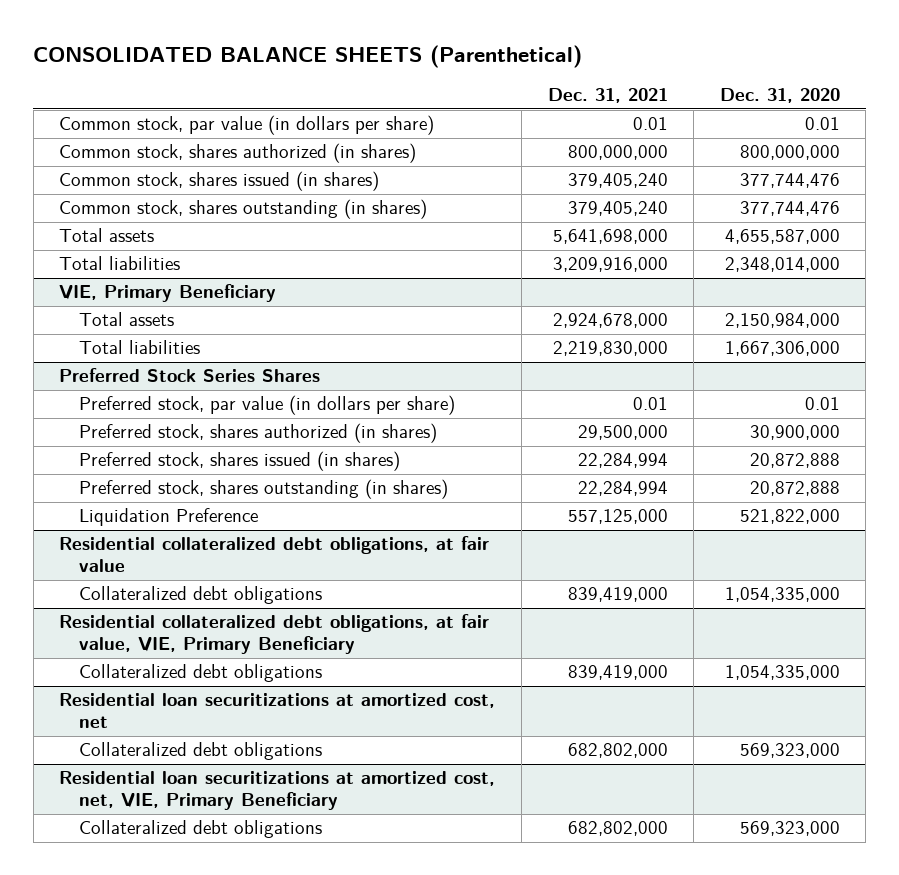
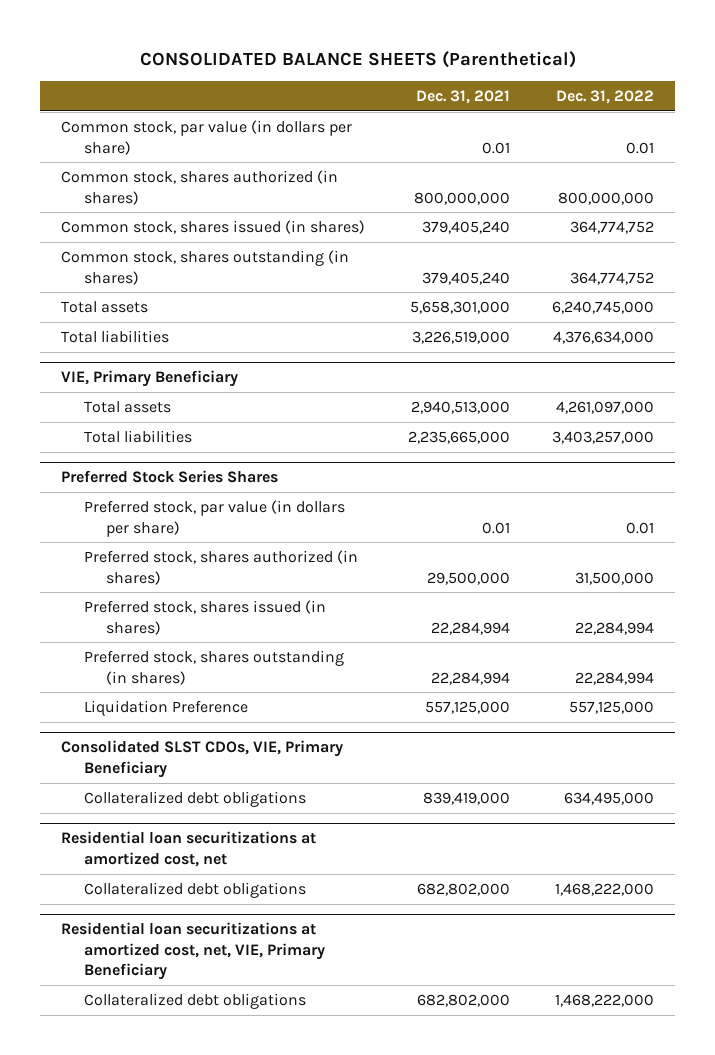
[719,88,840,104] Dec. 31, 2020 -> none
none -> [555,90,654,105] Dec. 31, 2022
[552,229,668,245] 5,641,698,000 -> [409,300,510,314] 5,658,301,000
[552,257,668,273] 3,209,916,000 -> [411,330,510,344] 3,226,519,000
[552,313,668,329] 2,924,678,000 -> [410,400,510,414] 2,940,513,000
[552,341,668,357] 2,219,830,000 -> [407,430,510,444] 2,235,665,000
[59,536,490,573] Residential collateralized debt obligations, at fair value -> none
[78,586,322,605] Collateralized debt obligations -> none
[59,614,490,655] Residential collateralized debt obligations, at fair value, VIE, Primary Beneficiary -> none
none -> [61,740,344,778] Consolidated SLST CDOs, VIE, Primary Beneficiary

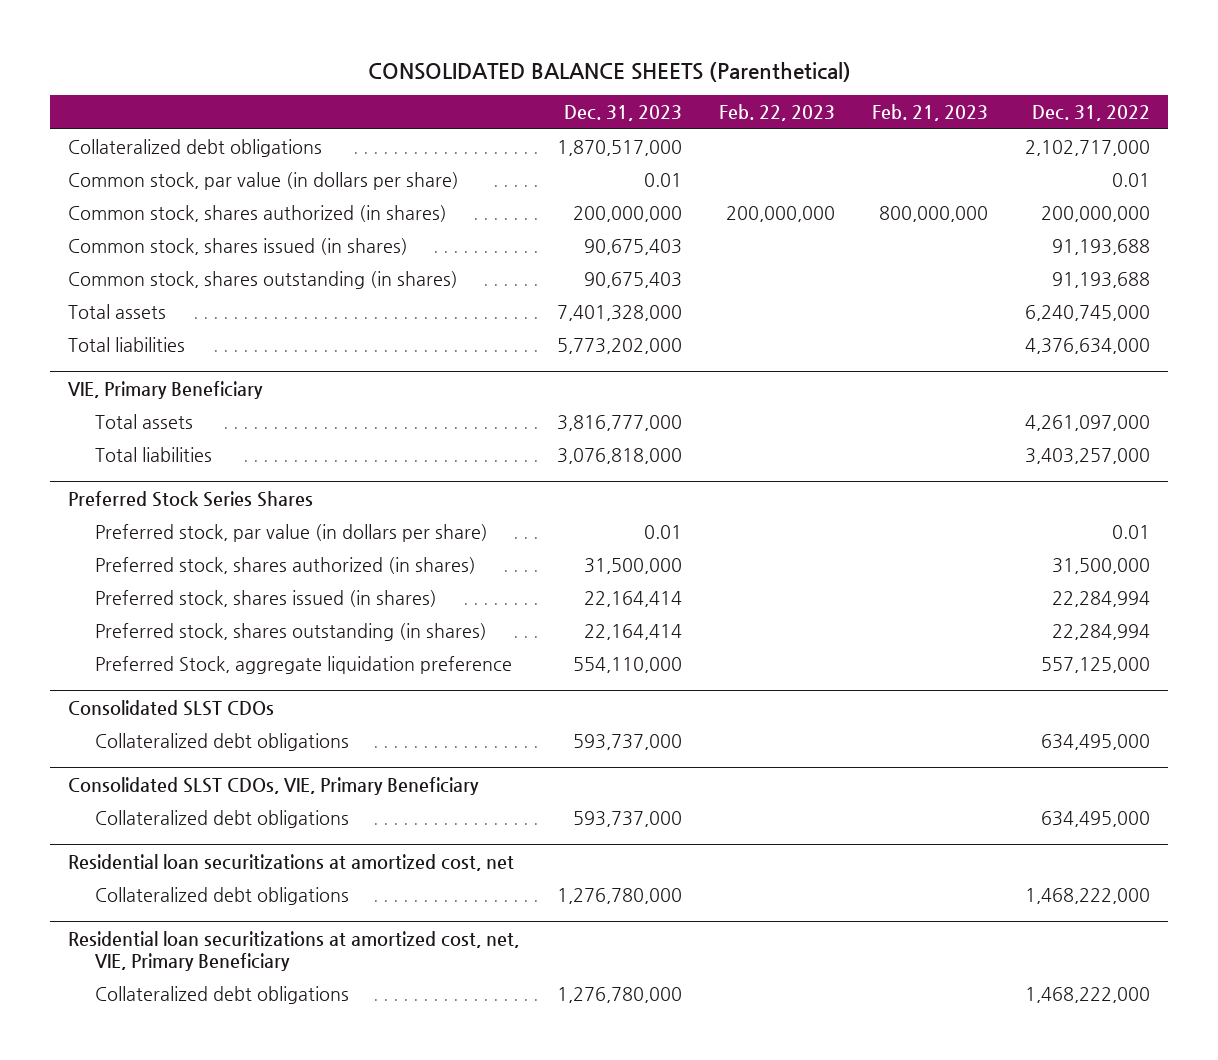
[415,90,510,105] Dec. 31, 2021 -> none
none -> [563,105,682,122] Dec. 31, 2023
none -> [718,104,835,122] Feb. 22, 2023
none -> [871,104,988,122] Feb. 21, 2023
none -> [68,138,323,157] Collateralized debt obligations
[557,191,654,205] 800,000,000 -> [1040,205,1150,222] 200,000,000
[569,220,654,234] 364,774,752 -> [1051,238,1150,255] 91,193,688
[569,271,654,285] 364,774,752 -> [1051,271,1150,288] 91,193,688
[83,699,248,716] Liquidation Preference -> [94,655,512,674] Preferred Stock, aggregate liquidation preference
none -> [68,699,275,716] Consolidated SLST CDOs
none -> [94,732,349,751] Collateralized debt obligations

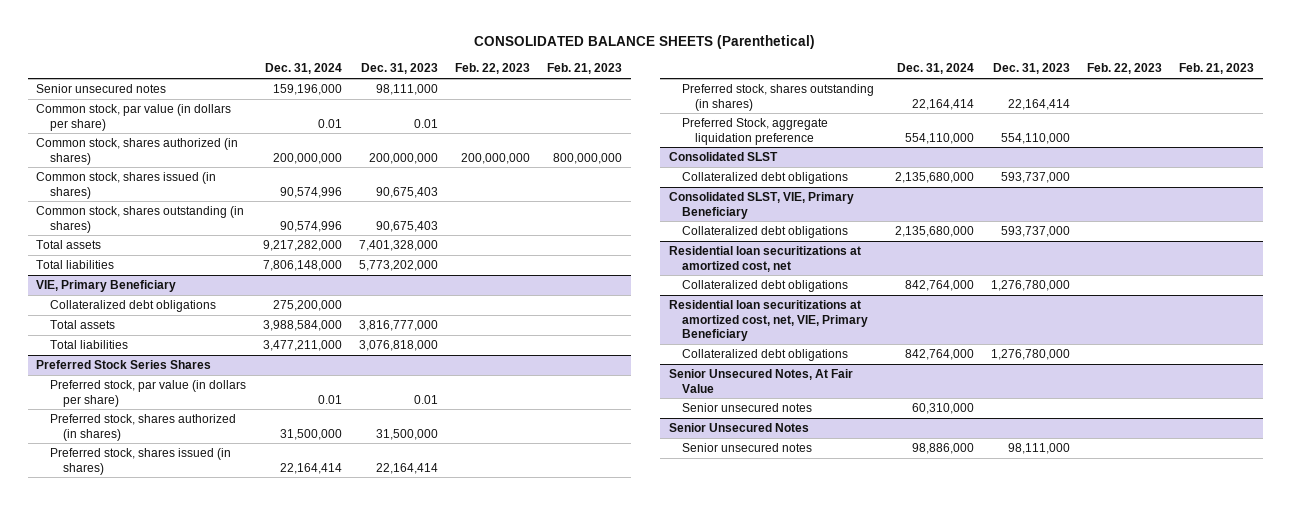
[1031,105,1150,122] Dec. 31, 2022 -> none
none -> [264,63,342,75] Dec. 31, 2024
[68,138,323,157] Collateralized debt obligations -> none
none -> [36,84,167,94] Senior unsecured notes
none -> [49,300,216,313] Collateralized debt obligations
[68,699,275,716] Consolidated SLST CDOs -> [668,152,778,162] Consolidated SLST
[68,776,480,795] Consolidated SLST CDOs, VIE, Primary Beneficiary -> [668,192,854,219] Consolidated SLST, VIE, Primary Beneficiary
none -> [668,369,853,393] Senior Unsecured Notes, At Fair Value
none -> [682,403,813,413] Senior unsecured notes
none -> [668,423,809,433] Senior Unsecured Notes
none -> [682,443,813,453] Senior unsecured notes

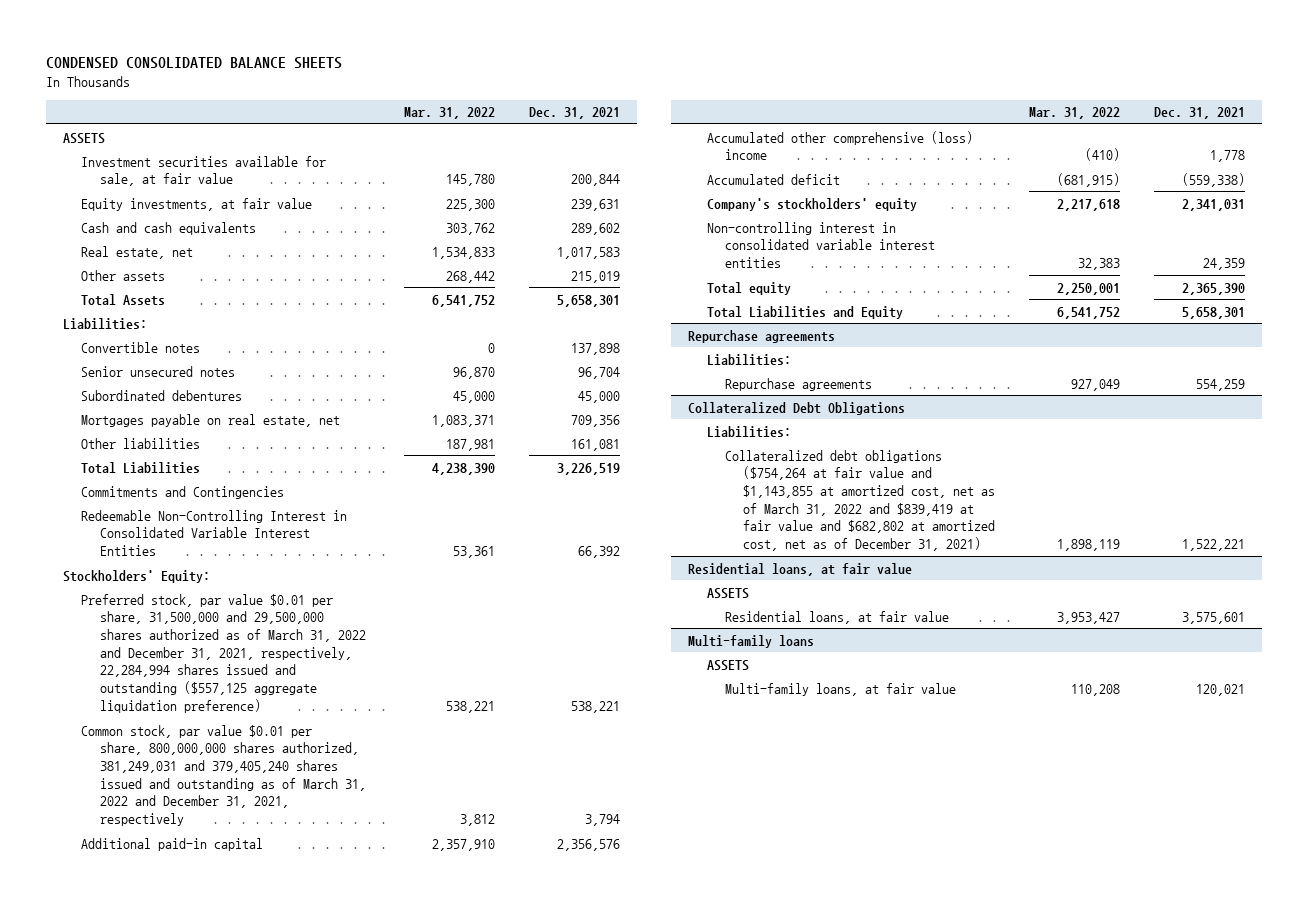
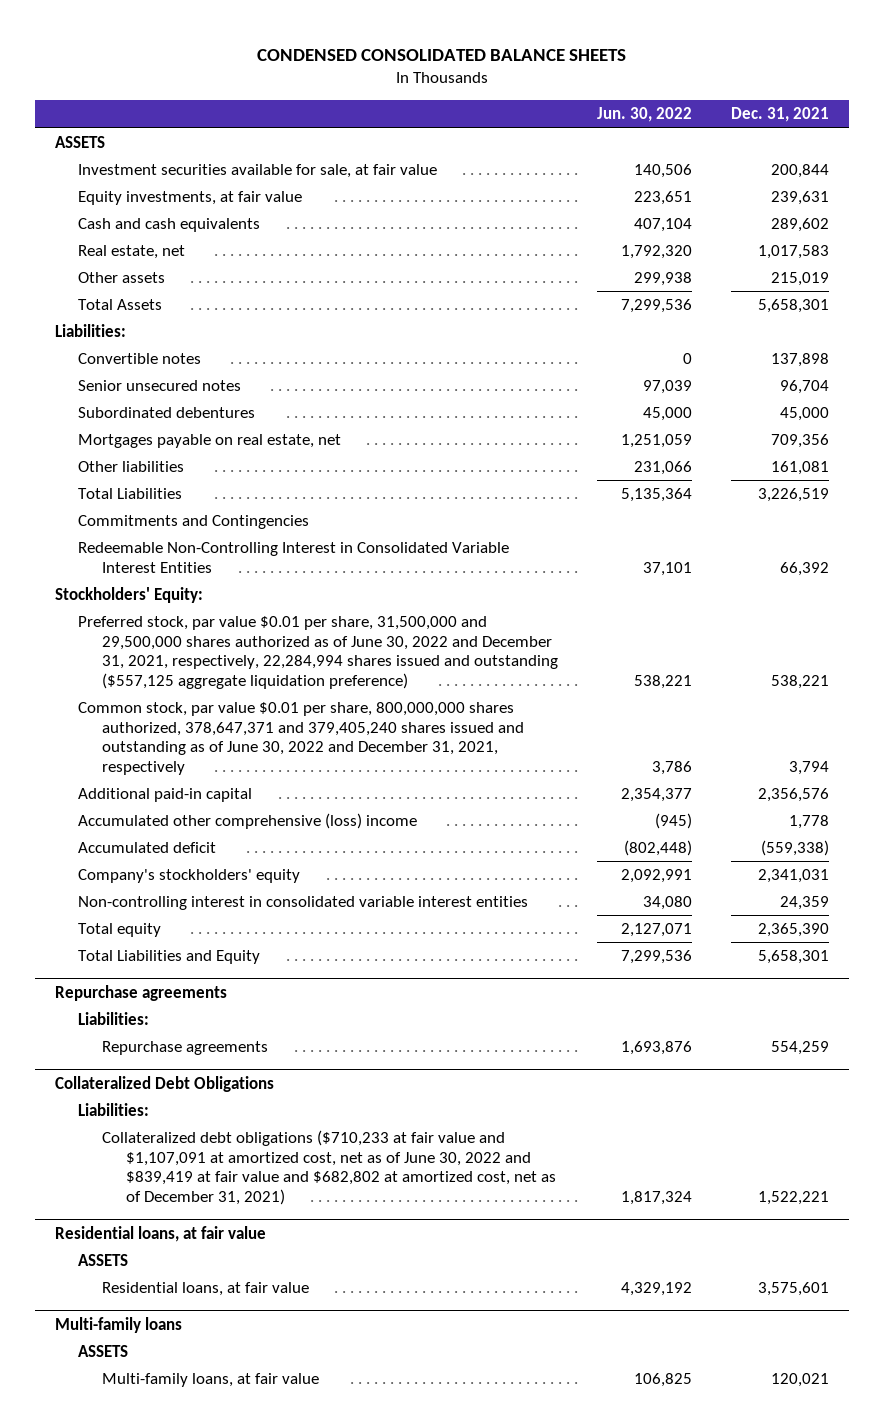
[403,107,495,120] Mar. 31, 2022 -> none
none -> [597,107,693,123] Jun. 30, 2022
[81,593,366,713] Preferred stock, par value $0.01 per share, 31,500,000 and 29,500,000 shares authorized as of March 31, 2022 and December 31, 2021, respectively, 22,284,994 shares issued and outstanding ($557,125 aggregate liquidation preference) -> [78,616,559,689] Preferred stock, par value $0.01 per share, 31,500,000 and 29,500,000 shares authorized as of June 30, 2022 and December 31, 2021, respectively, 22,284,994 shares issued and outstanding ($557,125 aggregate liquidation preference)
[81,724,366,827] Common stock, par value $0.01 per share, 800,000,000 shares authorized, 381,249,031 and 379,405,240 shares issued and outstanding as of March 31, 2022 and December 31, 2021, respectively -> [78,702,525,775] Common stock, par value $0.01 per share, 800,000,000 shares authorized, 378,647,371 and 379,405,240 shares issued and outstanding as of June 30, 2022 and December 31, 2021, respectively
[724,449,995,552] Collateralized debt obligations ($754,264 at fair value and $1,143,855 at amortized cost, net as of March 31, 2022 and $839,419 at fair value and $682,802 at amortized cost, net as of December 31, 2021) -> [102,1130,556,1205] Collateralized debt obligations ($710,233 at fair value and $1,107,091 at amortized cost, net as of June 30, 2022 and $839,419 at fair value and $682,802 at amortized cost, net as of December 31, 2021)

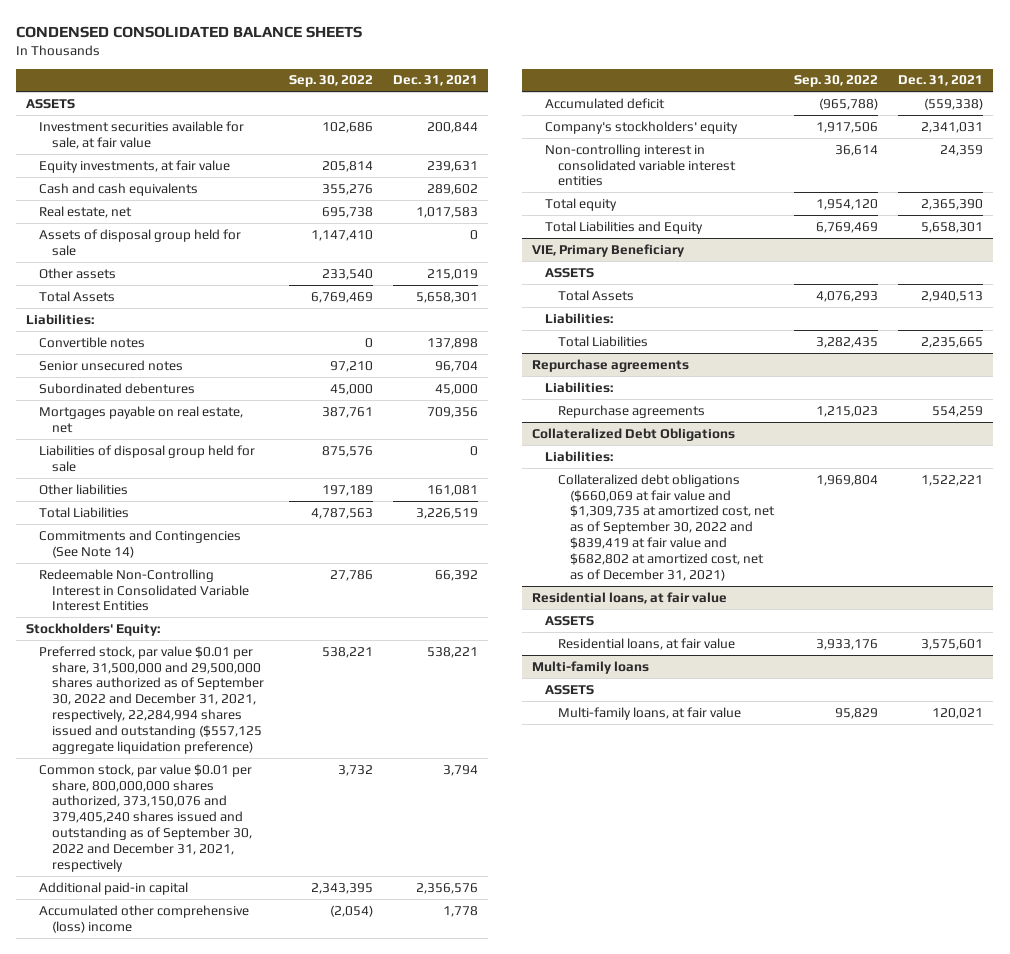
[597,107,693,123] Jun. 30, 2022 -> none
none -> [289,75,374,88] Sep. 30, 2022
none -> [39,228,242,256] Assets of disposal group held for sale
none -> [39,444,256,472] Liabilities of disposal group held for sale
[78,515,310,530] Commitments and Contingencies -> [39,529,242,558] Commitments and Contingencies (See Note 14)
[78,616,559,689] Preferred stock, par value $0.01 per share, 31,500,000 and 29,500,000 shares authorized as of June 30, 2022 and December 31, 2021, respectively, 22,284,994 shares issued and outstanding ($557,125 aggregate liquidation preference) -> [39,645,265,754] Preferred stock, par value $0.01 per share, 31,500,000 and 29,500,000 shares authorized as of September 30, 2022 and December 31, 2021, respectively, 22,284,994 shares issued and outstanding ($557,125 aggregate liquidation preference)
[78,702,525,775] Common stock, par value $0.01 per share, 800,000,000 shares authorized, 378,647,371 and 379,405,240 shares issued and outstanding as of June 30, 2022 and December 31, 2021, respectively -> [39,763,253,872] Common stock, par value $0.01 per share, 800,000,000 shares authorized, 373,150,076 and 379,405,240 shares issued and outstanding as of September 30, 2022 and December 31, 2021, respectively
none -> [531,243,685,257] VIE, Primary Beneficiary
none -> [544,267,594,278] ASSETS
none -> [557,289,634,301] Total Assets
none -> [544,312,613,324] Liabilities:
none -> [557,335,648,347] Total Liabilities
[102,1130,556,1205] Collateralized debt obligations ($710,233 at fair value and $1,107,091 at amortized cost, net as of June 30, 2022 and $839,419 at fair value and $682,802 at amortized cost, net as of December 31, 2021) -> [557,473,776,581] Collateralized debt obligations ($660,069 at fair value and $1,309,735 at amortized cost, net as of September 30, 2022 and $839,419 at fair value and $682,802 at amortized cost, net as of December 31, 2021)

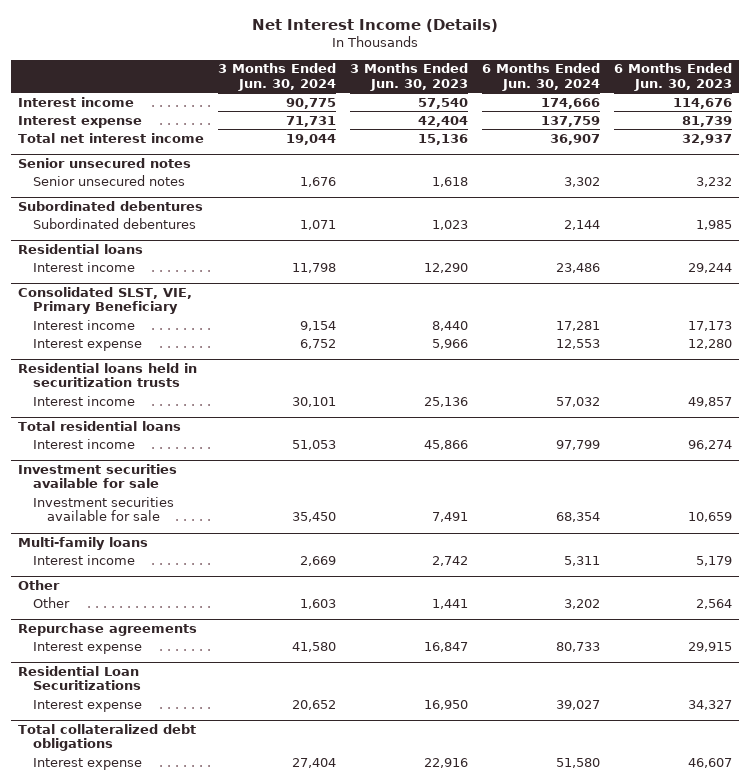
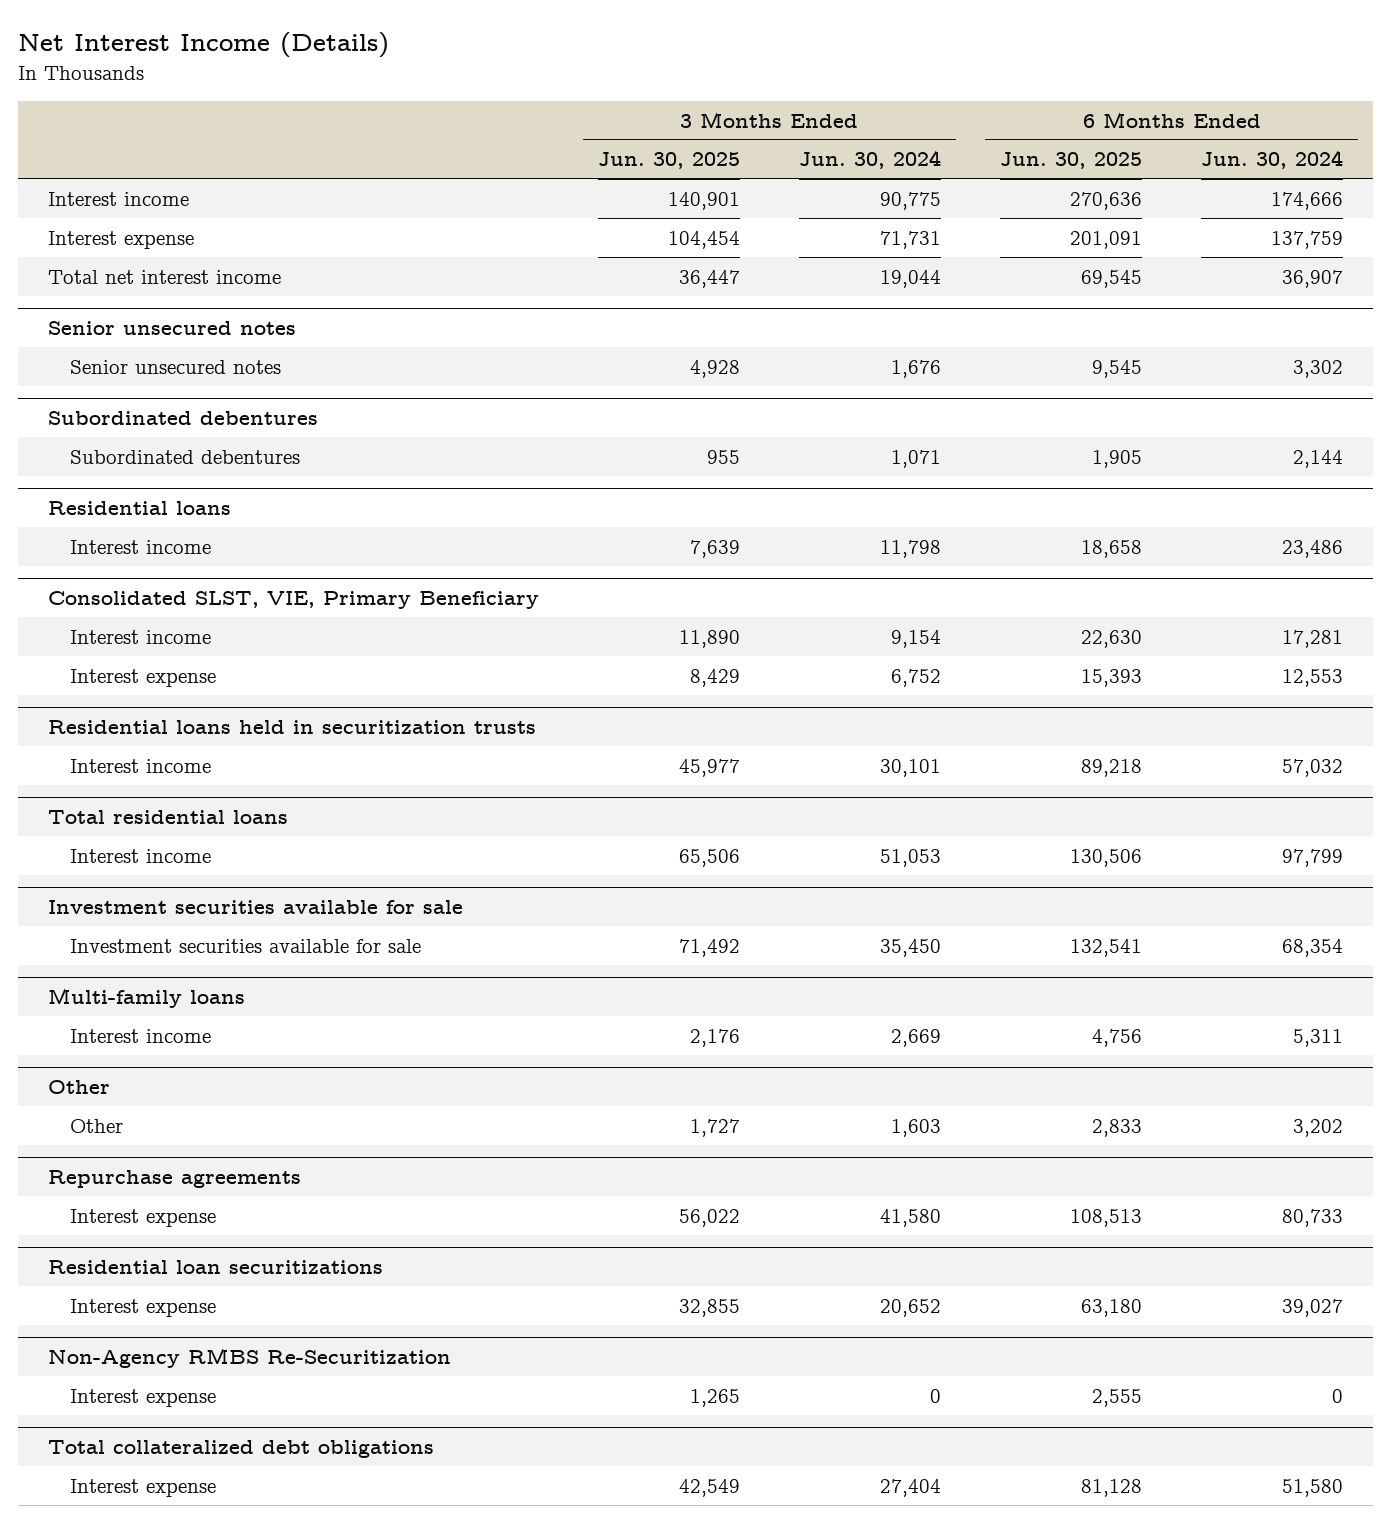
[349,63,468,91] 3 Months Ended Jun. 30, 2023 -> none
[613,63,732,91] 6 Months Ended Jun. 30, 2023 -> none
none -> [597,152,740,170] Jun. 30, 2025
none -> [1000,152,1143,170] Jun. 30, 2025
[17,665,141,691] Residential Loan Securitizations -> [47,1260,383,1275] Residential loan securitizations
none -> [47,1348,451,1369] Non-Agency RMBS Re-Securitization
none -> [69,1388,216,1407] Interest expense

